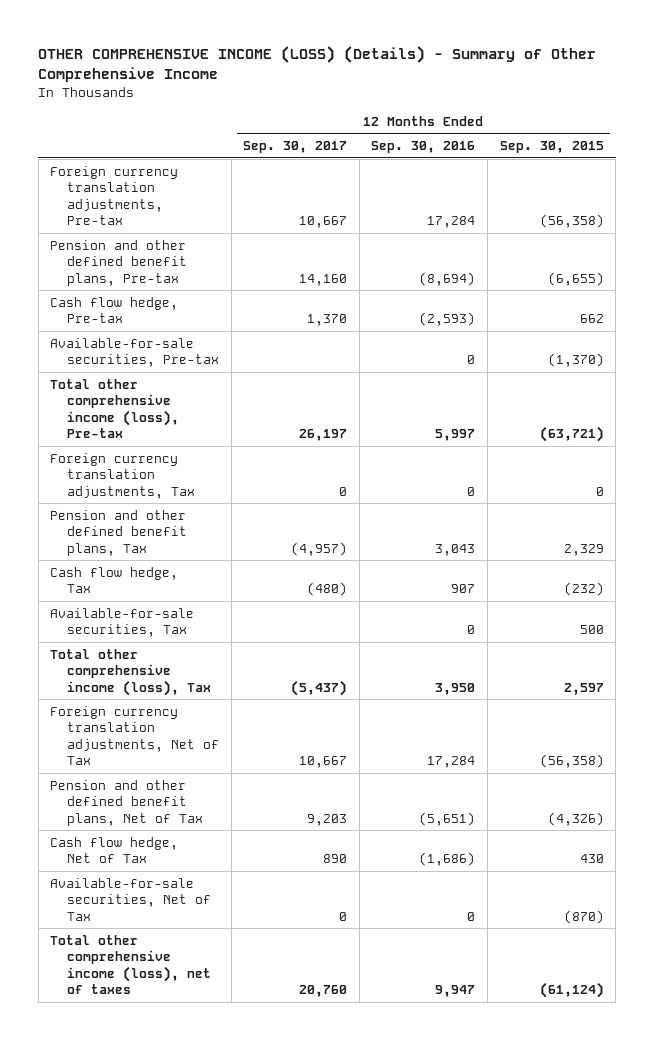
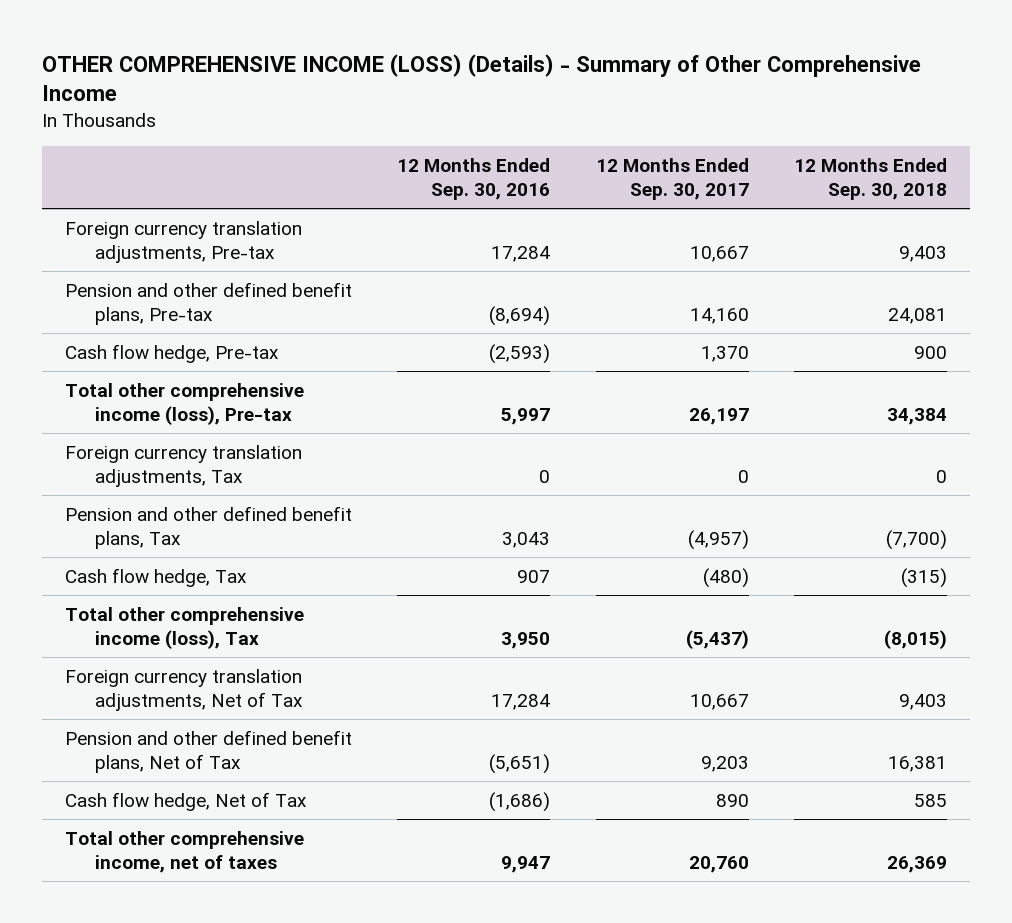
[499,141,604,154] Sep. 30, 2015 -> none
none -> [793,158,947,201] 12 Months Ended Sep. 30, 2018
[50,337,220,368] Available-for-sale securities, Pre-tax -> none
[50,607,195,638] Available-for-sale securities, Tax -> none
[50,877,212,921] Available-for-sale securities, Net of Tax -> none
[50,934,212,995] Total other comprehensive income (loss), net of taxes -> [64,830,304,873] Total other comprehensive income, net of taxes

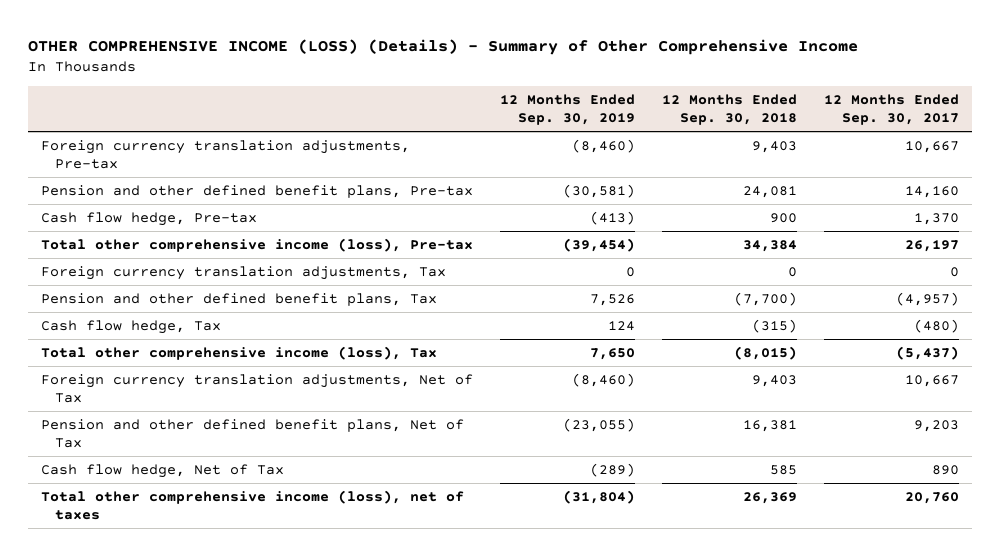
[397,158,551,201] 12 Months Ended Sep. 30, 2016 -> none
none -> [500,94,636,126] 12 Months Ended Sep. 30, 2019
[64,830,304,873] Total other comprehensive income, net of taxes -> [41,489,465,520] Total other comprehensive income (loss), net of taxes

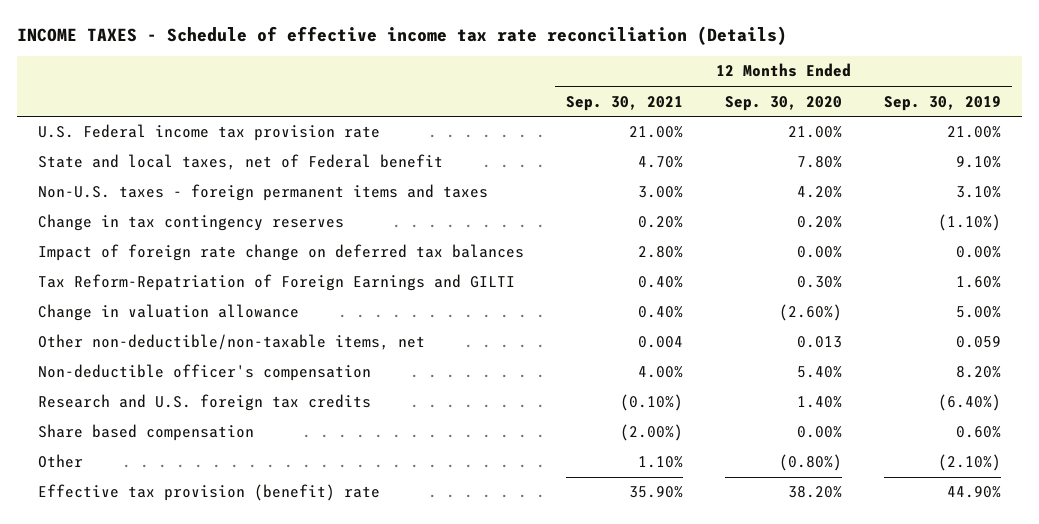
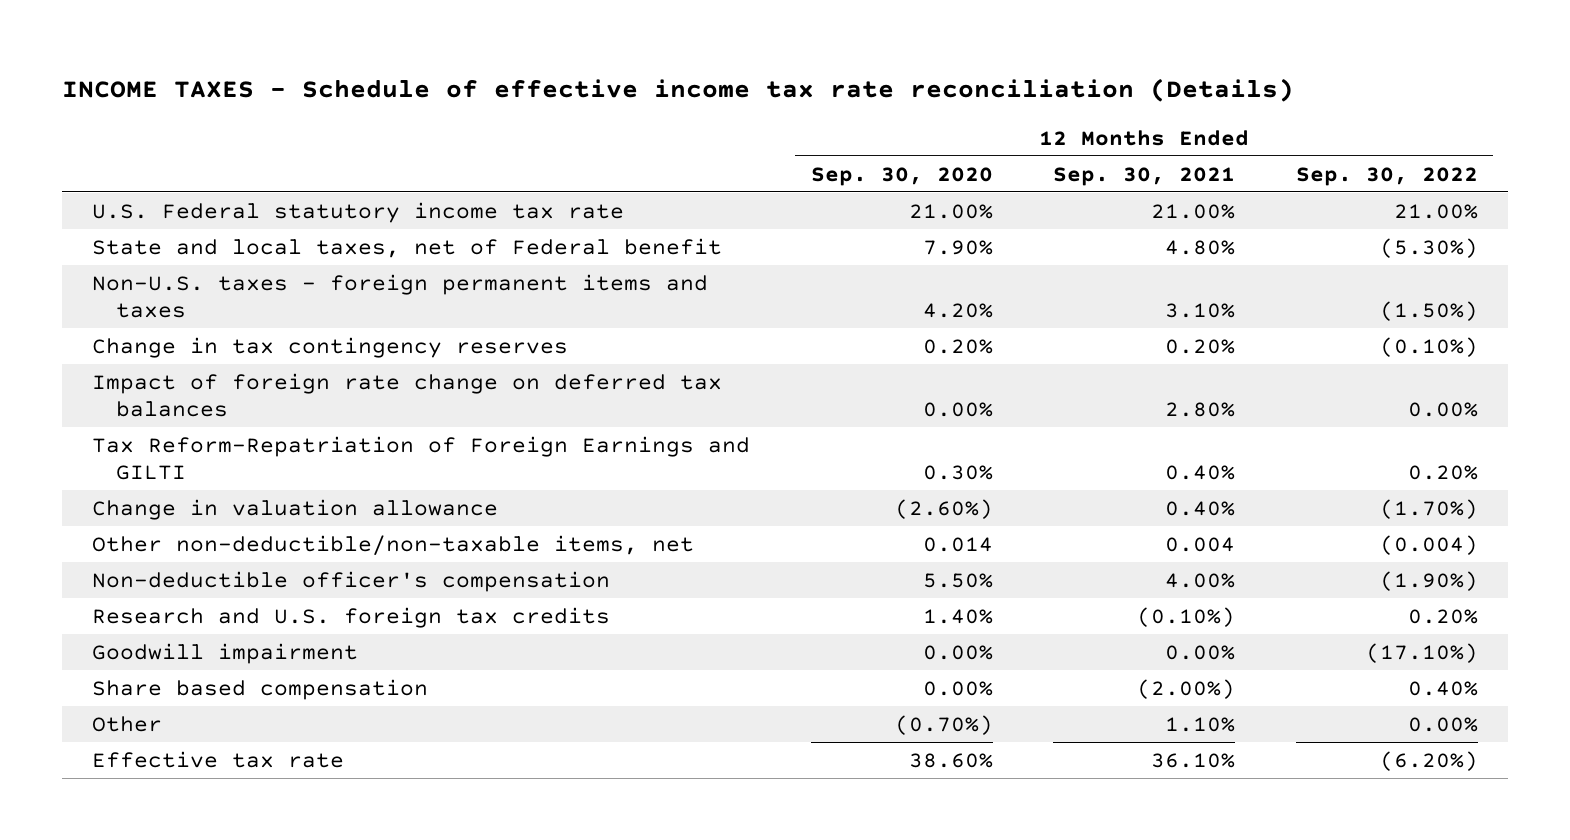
[884,95,1002,111] Sep. 30, 2019 -> none
none -> [1296,166,1479,186] Sep. 30, 2022
[37,124,380,142] U.S. Federal income tax provision rate -> [91,201,624,223] U.S. Federal statutory income tax rate
[638,156,684,169] 4.70% -> [1165,239,1236,255] 4.80%
[797,156,843,169] 7.80% -> [922,239,993,255] 7.90%
[638,186,684,199] 3.00% -> [1165,303,1236,319] 3.10%
[797,336,843,349] 0.013 -> [922,536,993,552] 0.014
[797,366,843,379] 5.40% -> [922,572,993,588] 5.50%
none -> [91,642,358,664] Goodwill impairment
[779,454,843,472] (0.80%) -> [894,714,993,735] (0.70%)
[37,484,380,502] Effective tax provision (benefit) rate -> [91,750,344,768] Effective tax rate
[629,486,684,499] 35.90% -> [1151,752,1236,768] 36.10%
[788,486,843,499] 38.20% -> [908,752,993,768] 38.60%

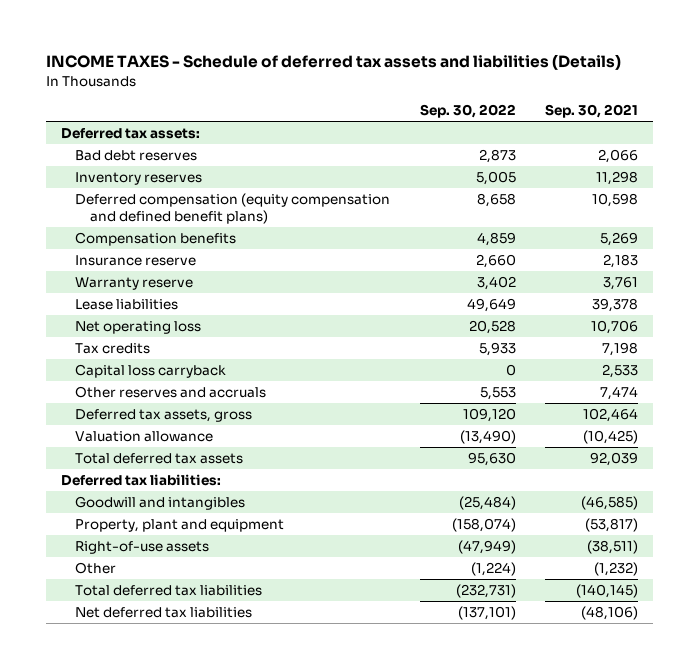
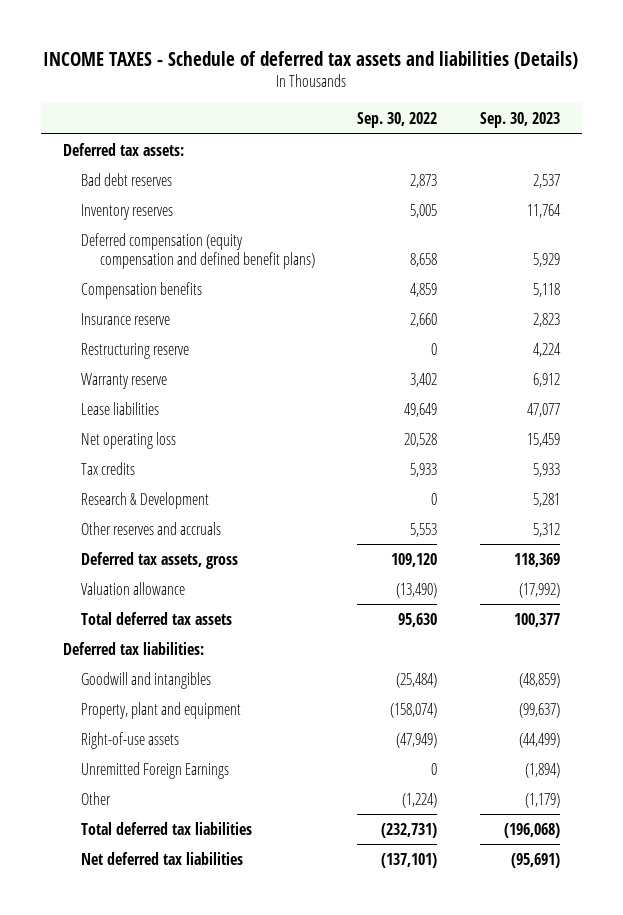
[544,104,638,119] Sep. 30, 2021 -> none
none -> [480,112,561,129] Sep. 30, 2023
none -> [81,342,190,359] Restructuring reserve
[75,364,227,379] Capital loss carryback -> none
none -> [81,491,210,509] Research & Development
none -> [81,761,230,779] Unremitted Foreign Earnings

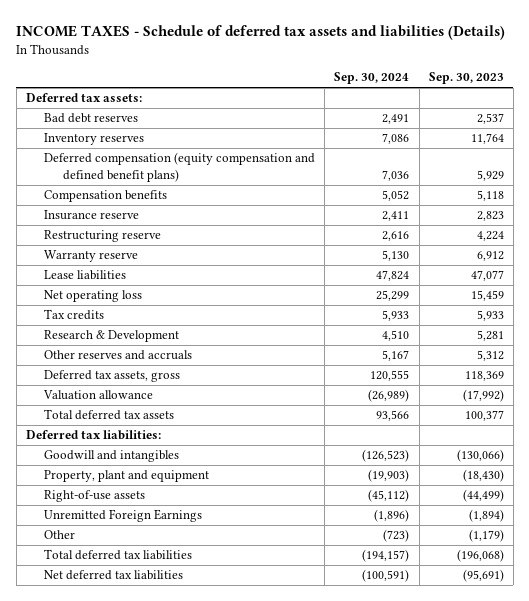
[357,112,438,129] Sep. 30, 2022 -> none
none -> [334,72,410,85] Sep. 30, 2024
[519,672,561,688] (48,859) -> [456,449,504,463] (130,066)
[519,702,561,718] (99,637) -> [462,469,504,483] (18,430)

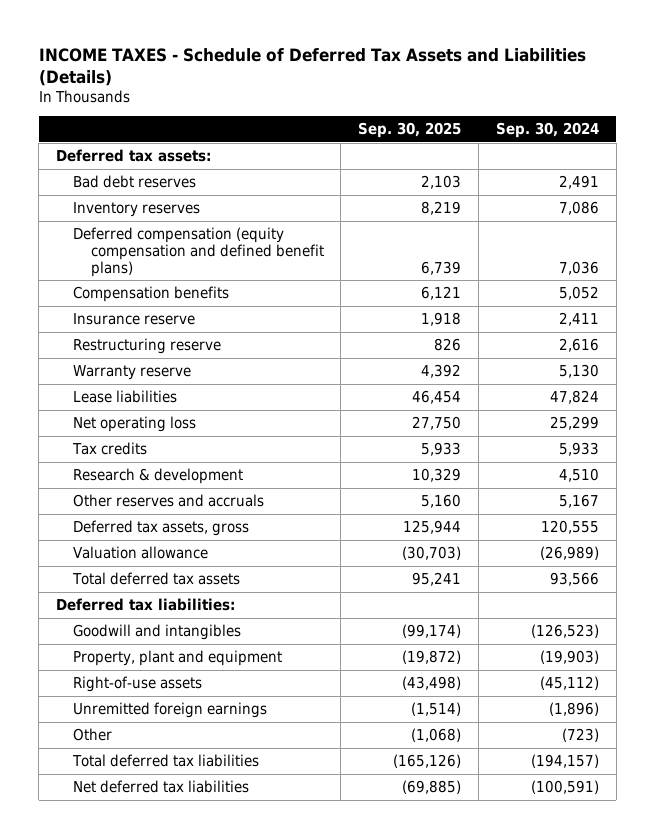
[16,25,506,41] INCOME TAXES - Schedule of deferred tax assets and liabilities (Details) -> [38,47,586,86] INCOME TAXES - Schedule of Deferred Tax Assets and Liabilities (Details)
[428,72,504,85] Sep. 30, 2023 -> none
none -> [358,122,462,139] Sep. 30, 2025
[44,330,180,343] Research & Development -> [73,467,244,484] Research & development
[44,509,203,523] Unremitted Foreign Earnings -> [73,701,268,718] Unremitted foreign earnings

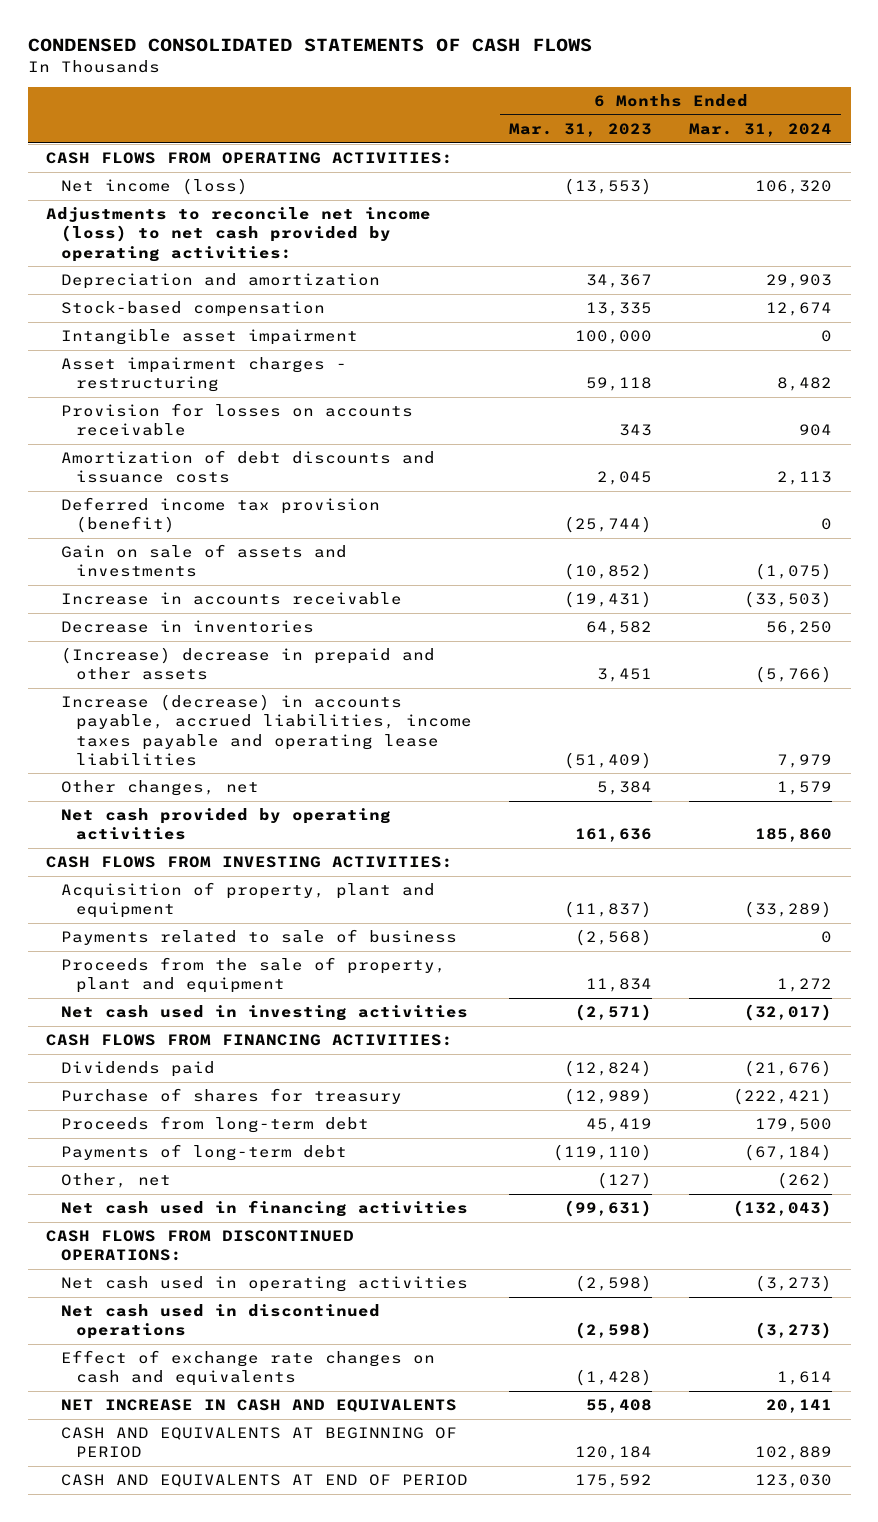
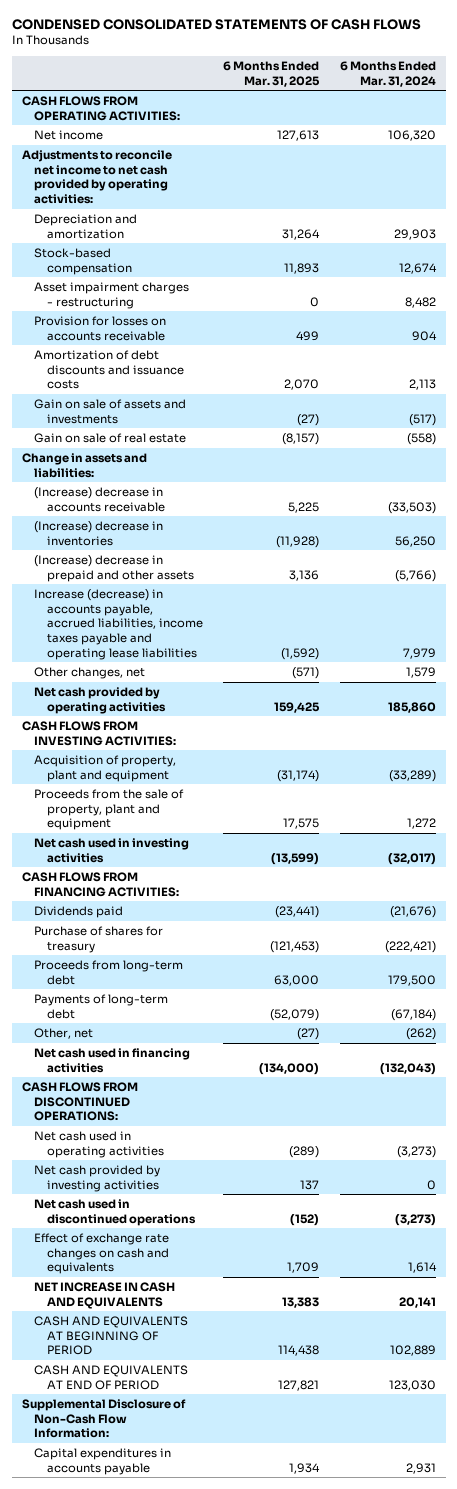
[508,123,652,138] Mar. 31, 2023 -> none
none -> [223,60,321,87] 6 Months Ended Mar. 31, 2025
[61,178,249,196] Net income (loss) -> [34,130,104,141] Net income
[46,207,432,262] Adjustments to reconcile net income (loss) to net cash provided by operating activities: -> [21,150,172,205] Adjustments to reconcile net income to net cash provided by operating activities:
[61,329,359,346] Intangible asset impairment -> none
[61,497,381,534] Deferred income tax provision (benefit) -> none
[755,563,833,581] (1,075) -> [408,413,436,426] (517)
none -> [34,433,187,444] Gain on sale of real estate
none -> [21,453,147,478] Change in assets and liabilities:
[61,592,403,606] Increase in accounts receivable -> [34,487,165,512] (Increase) decrease in accounts receivable
[61,620,315,634] Decrease in inventories -> [34,521,164,546] (Increase) decrease in inventories
[61,929,458,946] Payments related to sale of business -> none
none -> [34,1165,161,1192] Net cash provided by investing activities
none -> [21,1399,186,1439] Supplemental Disclosure of Non-Cash Flow Information:
none -> [34,1448,172,1475] Capital expenditures in accounts payable

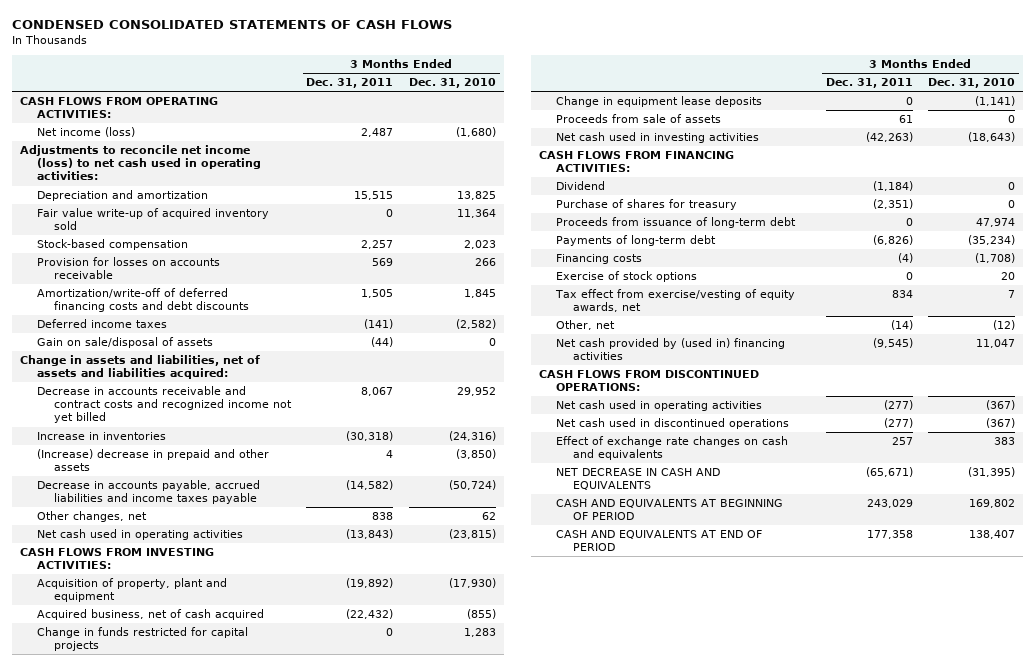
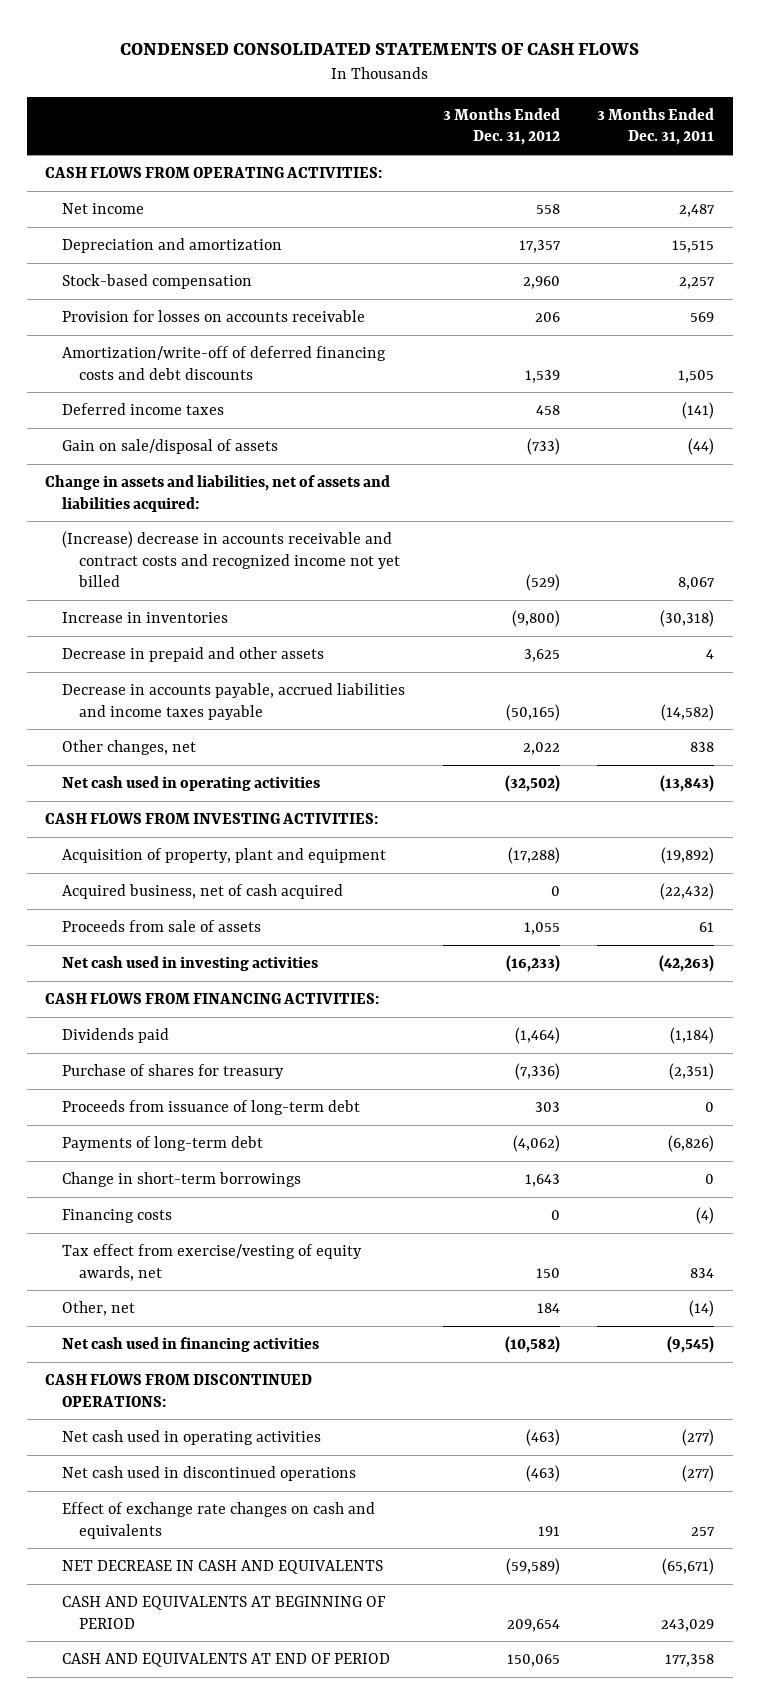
[408,78,496,89] Dec. 31, 2010 -> none
none -> [442,107,560,146] 3 Months Ended Dec. 31, 2012
[19,145,261,181] Adjustments to reconcile net income (loss) to net cash used in operating activities: -> none
[36,127,135,138] Net income (loss) -> [62,202,145,214] Net income
[36,208,269,231] Fair value write-up of acquired inventory sold -> none
[36,386,292,424] Decrease in accounts receivable and contract costs and recognized income not yet billed -> [62,530,401,588] (Increase) decrease in accounts receivable and contract costs and recognized income not yet billed
[36,449,269,472] (Increase) decrease in prepaid and other assets -> [62,646,325,662] Decrease in prepaid and other assets
[36,627,248,652] Change in funds restricted for capital projects -> none
[555,96,762,108] Change in equipment lease deposits -> none
[555,181,605,191] Dividend -> [62,1027,170,1043] Dividends paid
none -> [62,1171,302,1187] Change in short-term borrowings
[555,271,697,283] Exercise of stock options -> none
[555,338,785,361] Net cash provided by (used in) financing activities -> [62,1336,320,1352] Net cash used in financing activities

